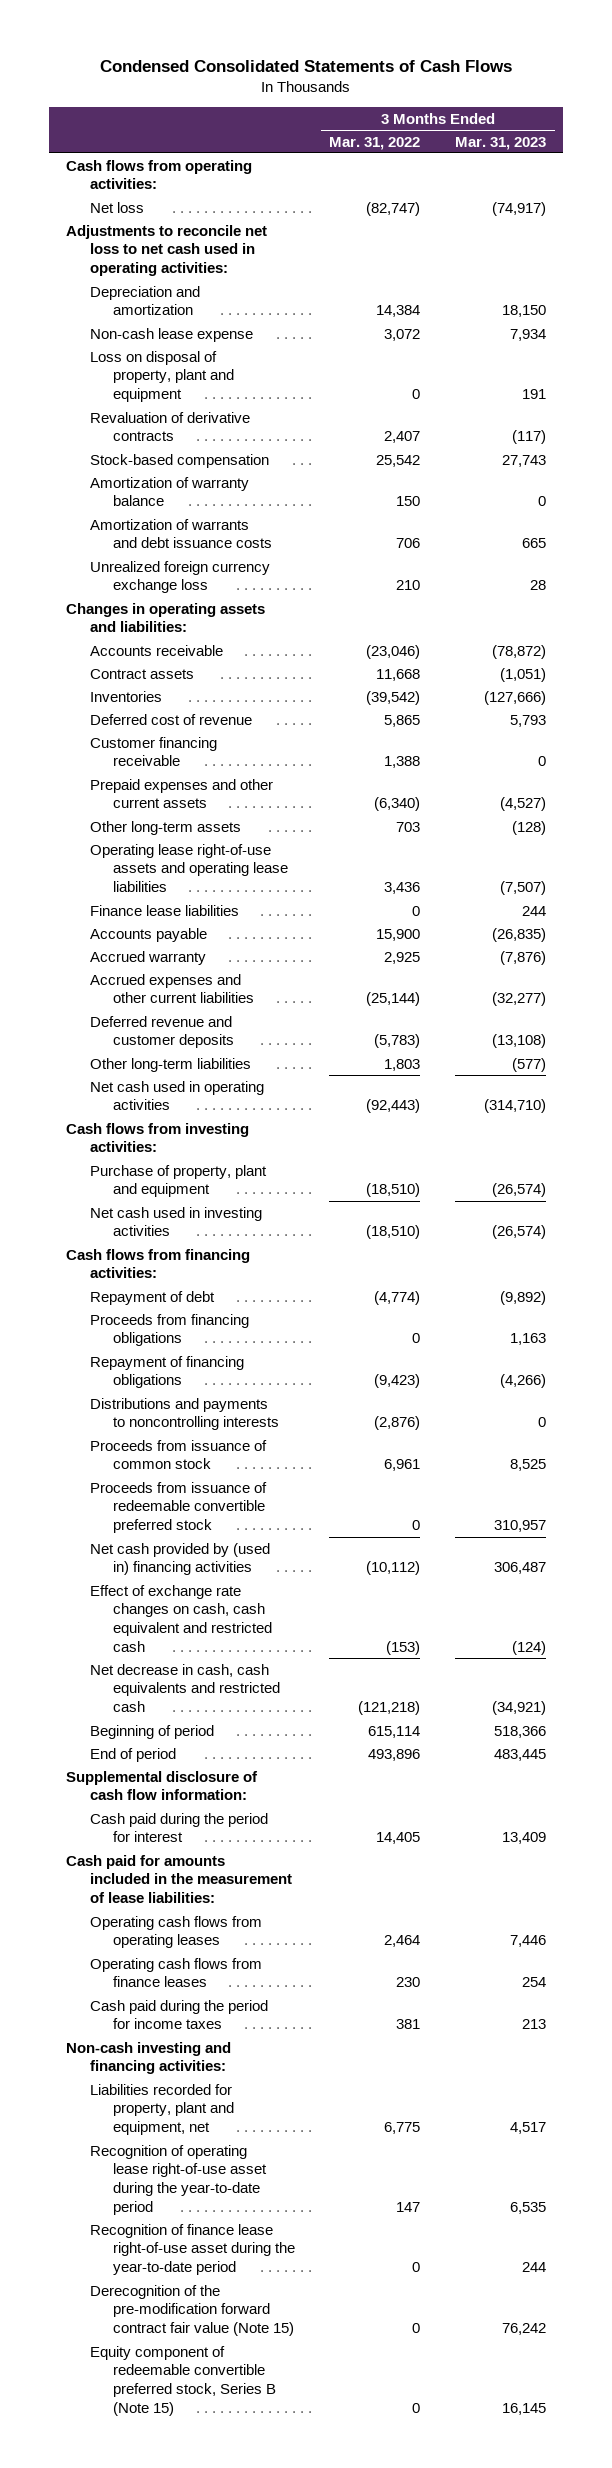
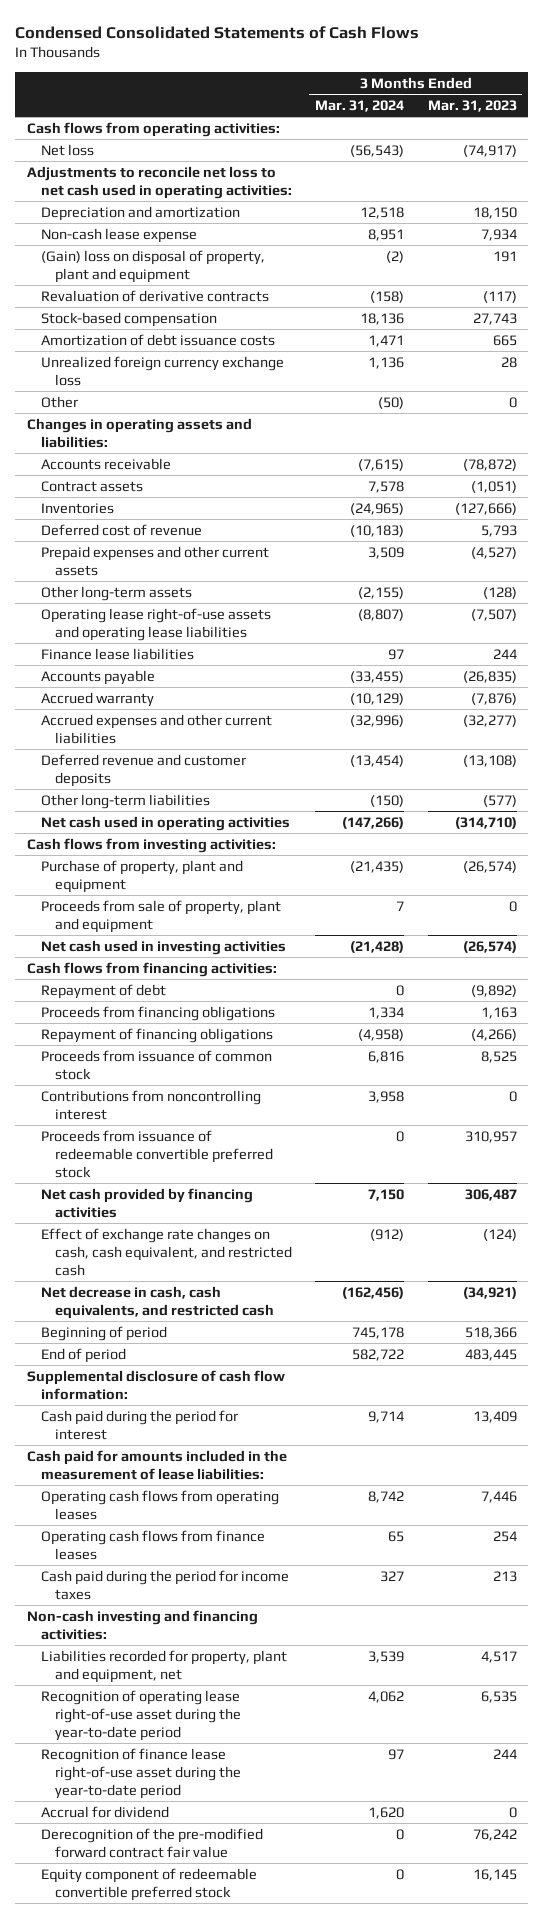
[329,136,421,150] Mar. 31, 2022 -> none
none -> [315,99,405,112] Mar. 31, 2024
[89,350,234,403] Loss on disposal of property, plant and equipment -> [40,249,265,283] (Gain) loss on disposal of property, plant and equipment
[89,476,249,507] Amortization of warranty balance -> none
[89,518,272,549] Amortization of warrants and debt issuance costs -> [40,333,275,346] Amortization of debt issuance costs
none -> [40,395,78,408] Other
[89,736,217,767] Customer financing receivable -> none
none -> [40,899,281,933] Proceeds from sale of property, plant and equipment
[89,1397,279,1431] Distributions and payments to noncontrolling interests -> none
none -> [40,1089,261,1120] Contributions from noncontrolling interest
[89,1542,270,1576] Net cash provided by (used in) financing activities -> [40,1187,253,1218] Net cash provided by financing activities
[89,1584,272,1652] Effect of exchange rate changes on cash, cash equivalent and restricted cash -> [40,1227,292,1276] Effect of exchange rate changes on cash, cash equivalent, and restricted cash
[89,1663,280,1713] Net decrease in cash, cash equivalents and restricted cash -> [40,1285,274,1319] Net decrease in cash, cash equivalents, and restricted cash
none -> [40,1805,169,1818] Accrual for dividend
[89,2284,294,2337] Derecognition of the pre-modification forward contract fair value (Note 15) -> [40,1827,263,1858] Derecognition of the pre-modified forward contract fair value
[89,2345,276,2416] Equity component of redeemable convertible preferred stock, Series B (Note 15) -> [40,1867,257,1901] Equity component of redeemable convertible preferred stock

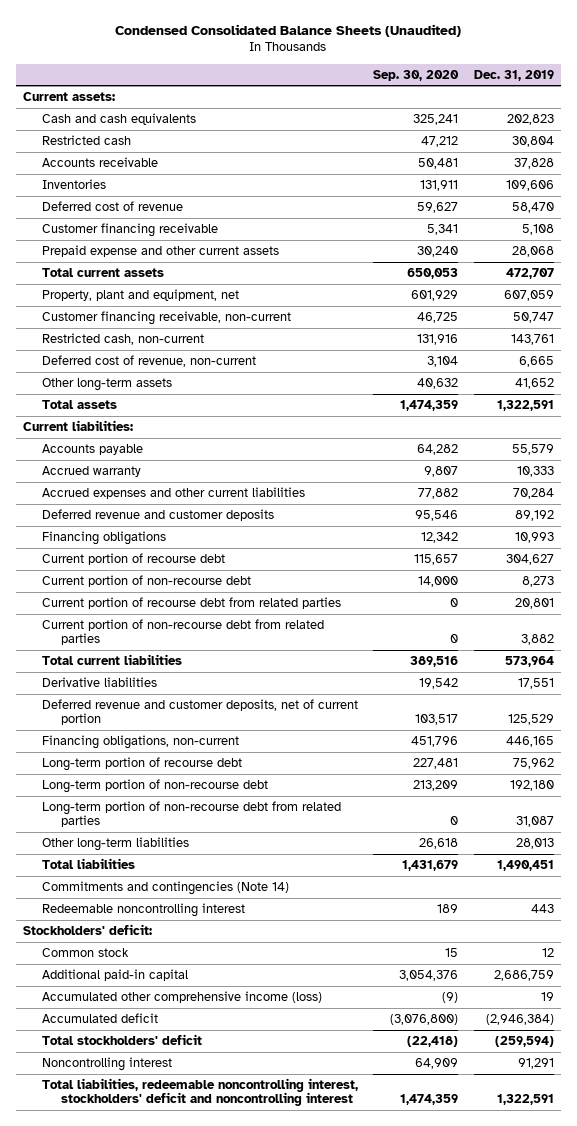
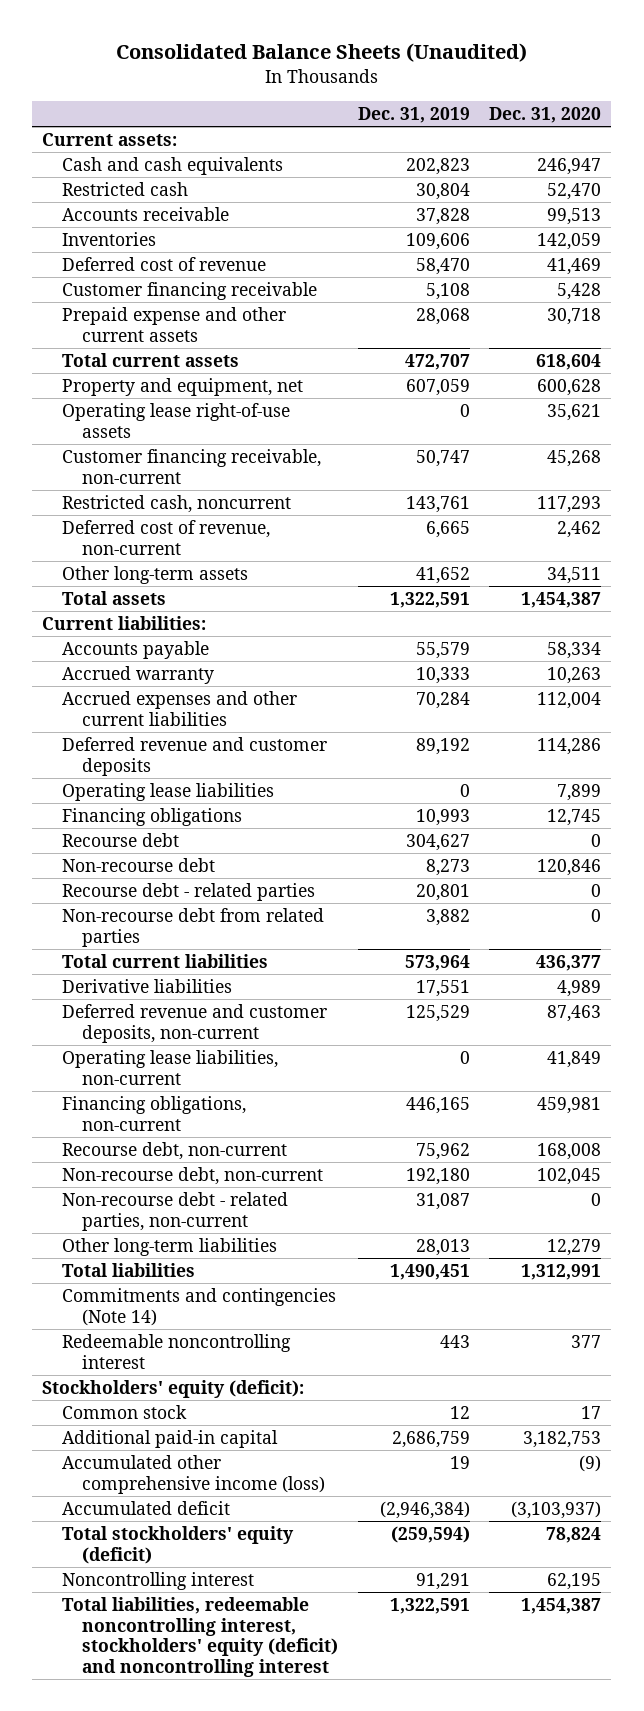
[115,23,462,37] Condensed Consolidated Balance Sheets (Unaudited) -> [115,43,527,63] Consolidated Balance Sheets (Unaudited)
[373,69,460,81] Sep. 30, 2020 -> none
none -> [489,106,602,123] Dec. 31, 2020
[42,289,240,302] Property, plant and equipment, net -> [62,378,304,397] Property and equipment, net
none -> [62,403,291,438] Operating lease right-of-use assets
[42,333,205,346] Restricted cash, non-current -> [62,495,292,514] Restricted cash, noncurrent
none -> [62,783,275,802] Operating lease liabilities
[42,553,226,566] Current portion of recourse debt -> [62,833,180,848] Recourse debt
[42,575,252,588] Current portion of non-recourse debt -> [62,858,216,873] Non-recourse debt
[42,597,342,610] Current portion of recourse debt from related parties -> [62,883,316,902] Recourse debt - related parties
[42,619,325,646] Current portion of non-recourse debt from related parties -> [62,908,325,947] Non-recourse debt from related parties
[42,699,359,726] Deferred revenue and customer deposits, net of current portion -> [62,1004,328,1043] Deferred revenue and customer deposits, non-current
none -> [62,1050,279,1085] Operating lease liabilities, non-current
[42,757,243,772] Long-term portion of recourse debt -> [62,1142,288,1161] Recourse debt, non-current
[42,779,269,794] Long-term portion of non-recourse debt -> [62,1167,324,1186] Non-recourse debt, non-current
[42,801,342,828] Long-term portion of non-recourse debt from related parties -> [62,1192,289,1231] Non-recourse debt - related parties, non-current
[23,924,153,936] Stockholders' deficit: -> [42,1380,305,1399] Stockholders' equity (deficit):
[42,1034,203,1046] Total stockholders' deficit -> [62,1526,295,1564] Total stockholders' equity (deficit)
[42,1078,359,1107] Total liabilities, redeemable noncontrolling interest, stockholders' deficit and noncontrolling interest -> [62,1597,338,1677] Total liabilities, redeemable noncontrolling interest, stockholders' equity (deficit) and noncontrolling interest

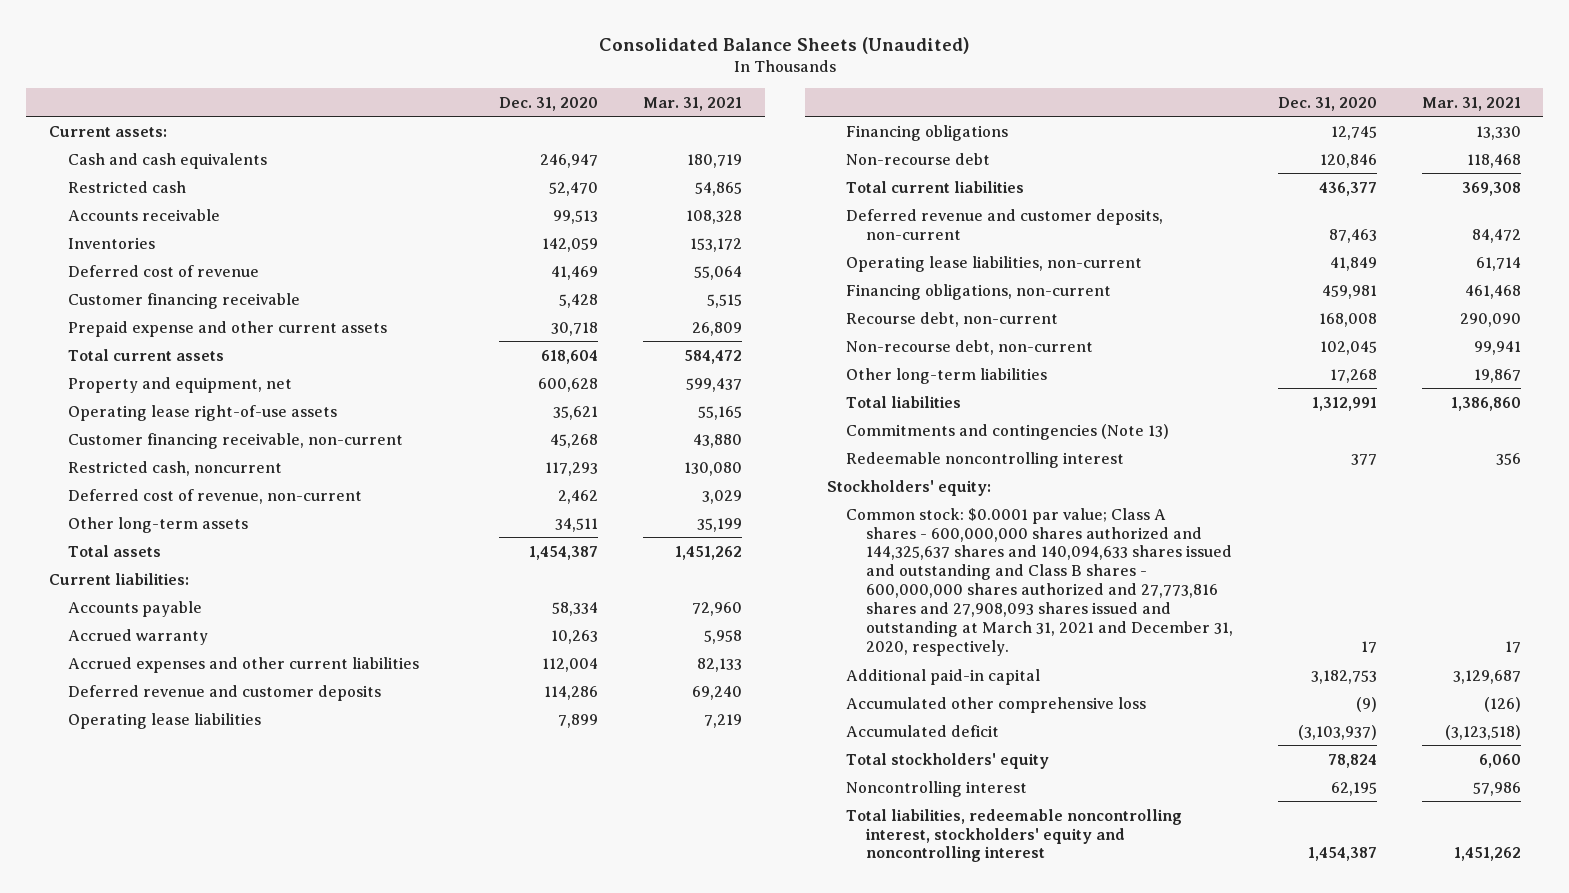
[357,106,470,123] Dec. 31, 2019 -> none
none -> [643,96,743,111] Mar. 31, 2021
[62,833,180,848] Recourse debt -> none
[62,883,316,902] Recourse debt - related parties -> none
[62,908,325,947] Non-recourse debt from related parties -> none
[62,979,233,994] Derivative liabilities -> none
[62,1192,289,1231] Non-recourse debt - related parties, non-current -> none
[547,1239,602,1257] 12,279 -> [1329,368,1377,383] 17,268
[62,1288,337,1326] Commitments and contingencies (Note 14) -> [846,423,1170,440] Commitments and contingencies (Note 13)
[42,1380,305,1399] Stockholders' equity (deficit): -> [827,479,992,496] Stockholders' equity:
[62,1405,188,1420] Common stock -> [846,507,1233,657] Common stock: $0.0001 par value; Class A shares - 600,000,000 shares authorized and 144,325,637 shares and 140,094,633 shares issued and outstanding and Class B shares - 600,000,000 shares authorized and 27,773,816 shares and 27,908,093 shares issued and outstanding at March 31, 2021 and December 31, 2020, respectively.
[62,1455,325,1494] Accumulated other comprehensive income (loss) -> [846,696,1147,713] Accumulated other comprehensive loss
[62,1526,295,1564] Total stockholders' equity (deficit) -> [846,752,1050,769] Total stockholders' equity
[62,1597,338,1677] Total liabilities, redeemable noncontrolling interest, stockholders' equity (deficit) and noncontrolling interest -> [846,808,1183,863] Total liabilities, redeemable noncontrolling interest, stockholders' equity and noncontrolling interest

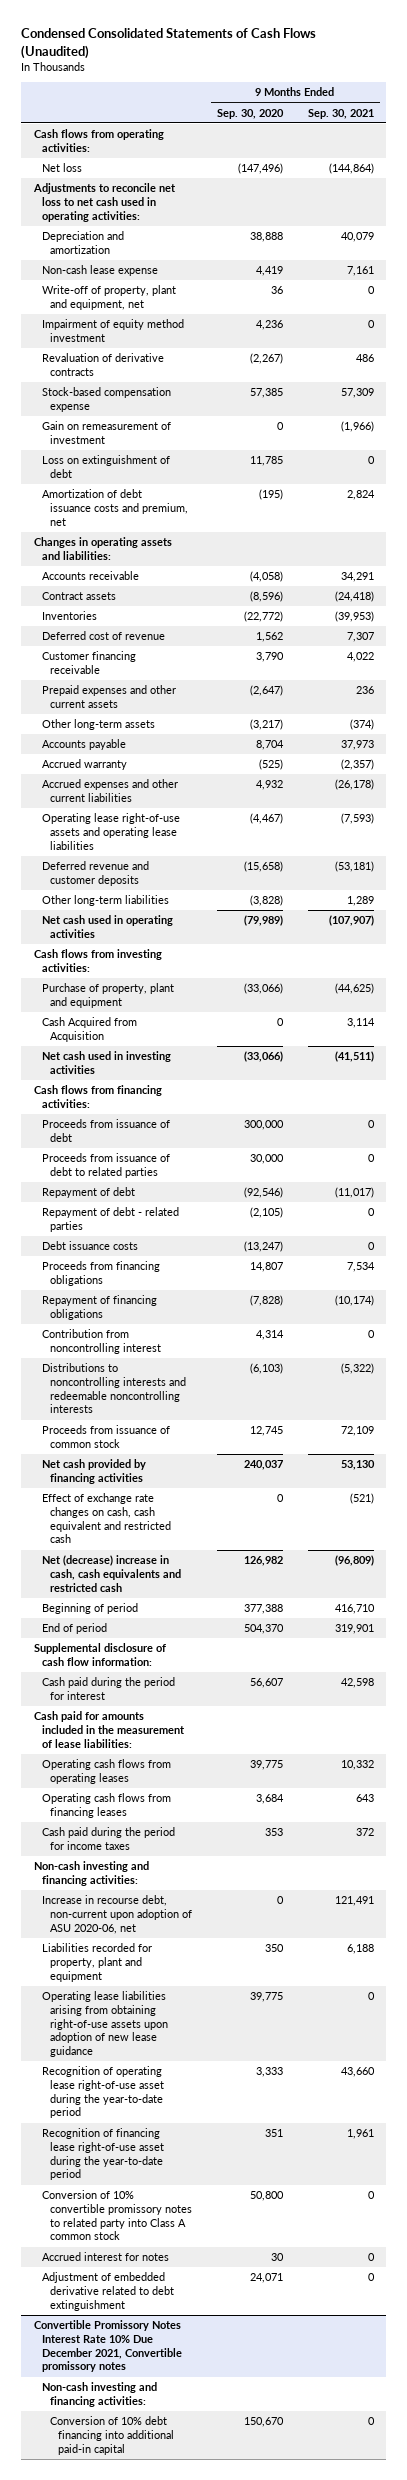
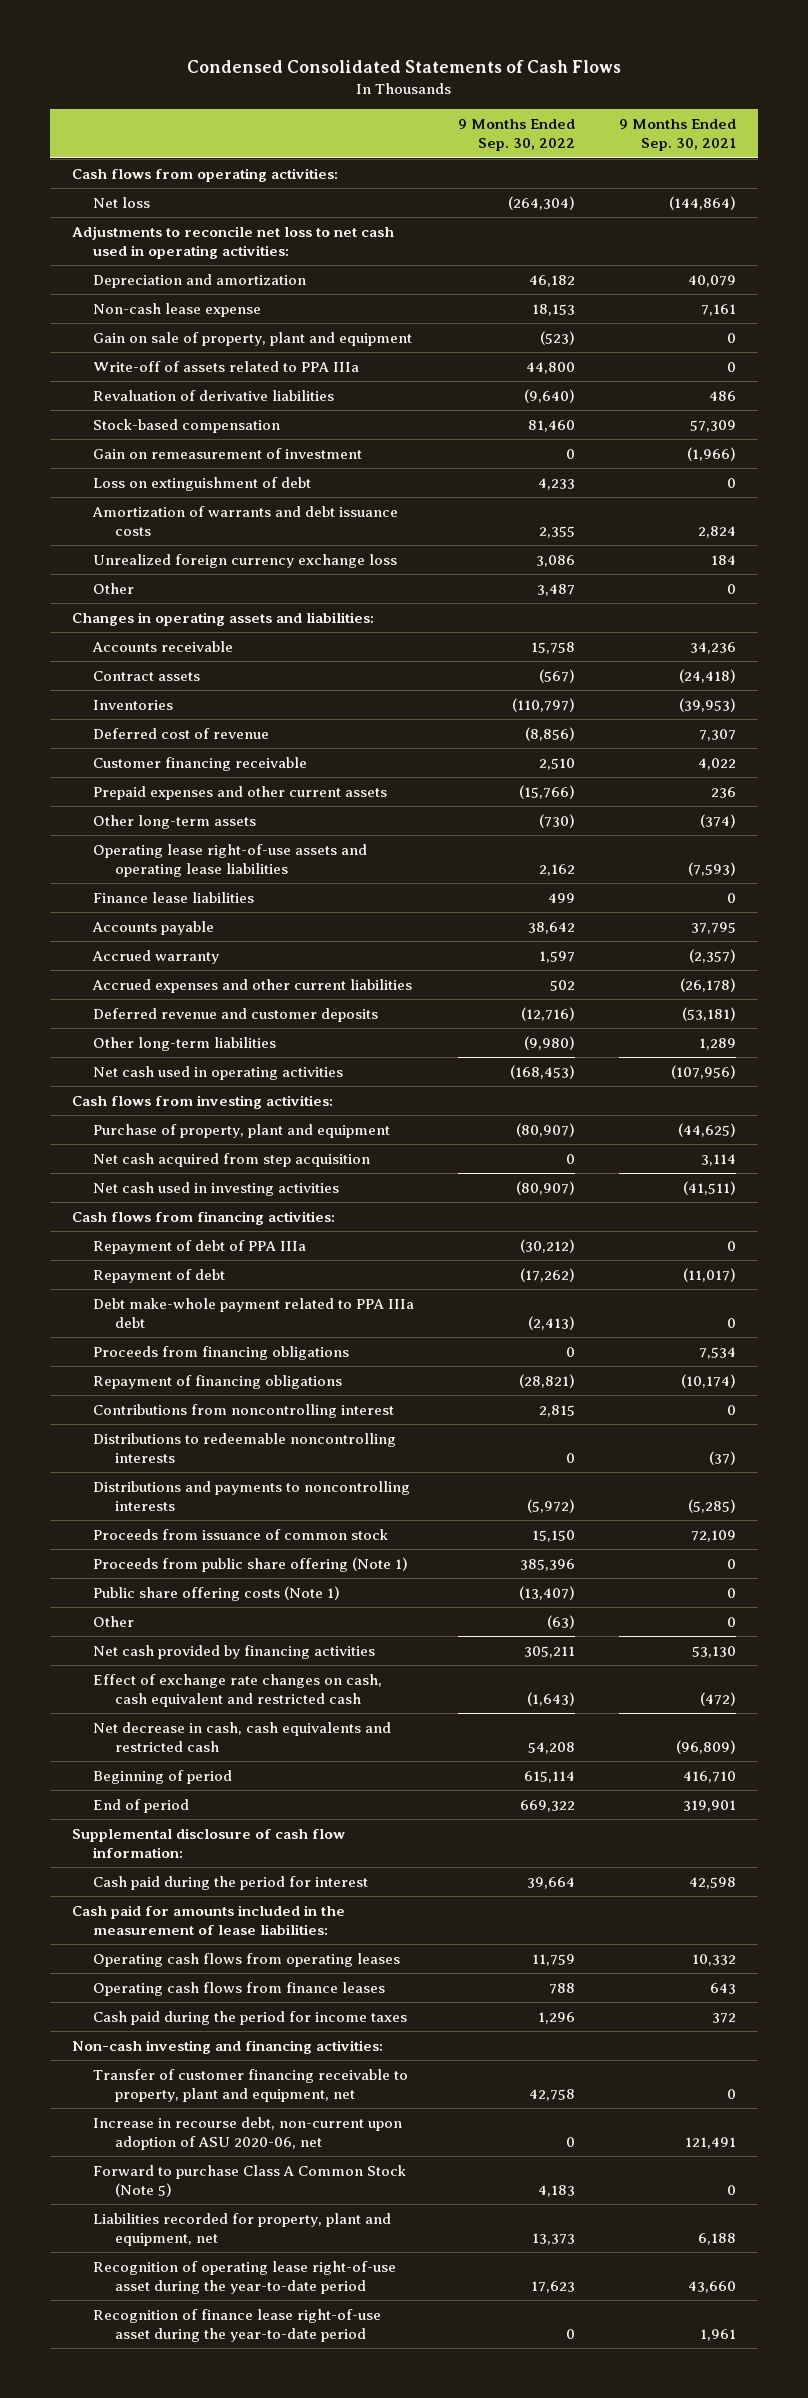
[21,28,317,59] Condensed Consolidated Statements of Cash Flows (Unaudited) -> [187,60,622,74] Condensed Consolidated Statements of Cash Flows
[216,108,284,119] Sep. 30, 2020 -> none
none -> [458,118,576,152] 9 Months Ended Sep. 30, 2022
[41,319,184,342] Impairment of equity method investment -> none
[41,285,176,310] Write-off of property, plant and equipment, net -> [93,331,413,346] Gain on sale of property, plant and equipment
none -> [93,360,360,372] Write-off of assets related to PPA IIIa
[41,353,164,376] Revaluation of derivative contracts -> [93,389,335,401] Revaluation of derivative liabilities
[41,387,171,412] Stock-based compensation expense -> [93,418,281,433] Stock-based compensation
[41,489,189,526] Amortization of debt issuance costs and premium, net -> [92,505,399,537] Amortization of warrants and debt issuance costs
none -> [93,553,398,568] Unrealized foreign currency exchange loss
none -> [93,582,135,594] Other
[340,572,374,583] 34,291 -> [690,641,737,654] 34,236
[41,813,180,850] Operating lease right-of-use assets and operating lease liabilities -> [93,843,368,878] Operating lease right-of-use assets and operating lease liabilities
none -> [93,891,255,903] Finance lease liabilities
[340,740,374,751] 37,973 -> [691,921,737,934] 37,795
[328,915,374,927] (107,907) -> [671,1064,737,1079] (107,956)
[41,1017,137,1042] Cash Acquired from Acquisition -> [93,1152,371,1167] Net cash acquired from step acquisition
[41,1119,170,1142] Proceeds from issuance of debt -> none
[41,1153,170,1178] Proceeds from issuance of debt to related parties -> none
none -> [93,1239,307,1254] Repayment of debt of PPA IIIa
[41,1207,179,1232] Repayment of debt - related parties -> none
[41,1241,138,1251] Debt issuance costs -> none
none -> [93,1297,415,1329] Debt make-whole payment related to PPA IIIa debt
[41,1329,162,1354] Contribution from noncontrolling interest -> [93,1403,395,1418] Contributions from noncontrolling interest
none -> [93,1432,397,1464] Distributions to redeemable noncontrolling interests
[41,1363,187,1414] Distributions to noncontrolling interests and redeemable noncontrolling interests -> [93,1480,411,1512] Distributions and payments to noncontrolling interests
[340,1363,374,1375] (5,322) -> [688,1499,737,1514] (5,285)
none -> [93,1556,409,1572] Proceeds from public share offering (Note 1)
none -> [93,1585,341,1601] Public share offering costs (Note 1)
none -> [93,1615,135,1627] Other
[349,1493,374,1505] (521) -> [700,1692,737,1707] (472)
[41,1555,182,1592] Net (decrease) increase in cash, cash equivalents and restricted cash -> [93,1721,392,1753] Net decrease in cash, cash equivalents and restricted cash
[41,1793,171,1818] Operating cash flows from financing leases -> [93,1981,386,1996] Operating cash flows from finance leases
none -> [93,2068,409,2103] Transfer of customer financing receivable to property, plant and equipment, net
[41,1991,169,2058] Operating lease liabilities arising from obtaining right-of-use assets upon adoption of new lease guidance -> none
none -> [93,2164,407,2198] Forward to purchase Class A Common Stock (Note 5)
[41,1943,152,1982] Liabilities recorded for property, plant and equipment -> [93,2212,392,2247] Liabilities recorded for property, plant and equipment, net
[41,2190,193,2241] Conversion of 10% convertible promissory notes to related party into Class A common stock -> none
[41,2252,169,2262] Accrued interest for notes -> none
[41,2272,175,2311] Adjustment of embedded derivative related to debt extinguishment -> none
[33,2320,182,2373] Convertible Promissory Notes Interest Rate 10% Due December 2021, Convertible promissory notes -> none
[41,2382,157,2407] Non-cash investing and financing activities: -> none
[50,2416,175,2455] Conversion of 10% debt financing into additional paid-in capital -> none
[41,2128,165,2181] Recognition of financing lease right-of-use asset during the year-to-date period -> [93,2308,382,2343] Recognition of finance lease right-of-use asset during the year-to-date period

